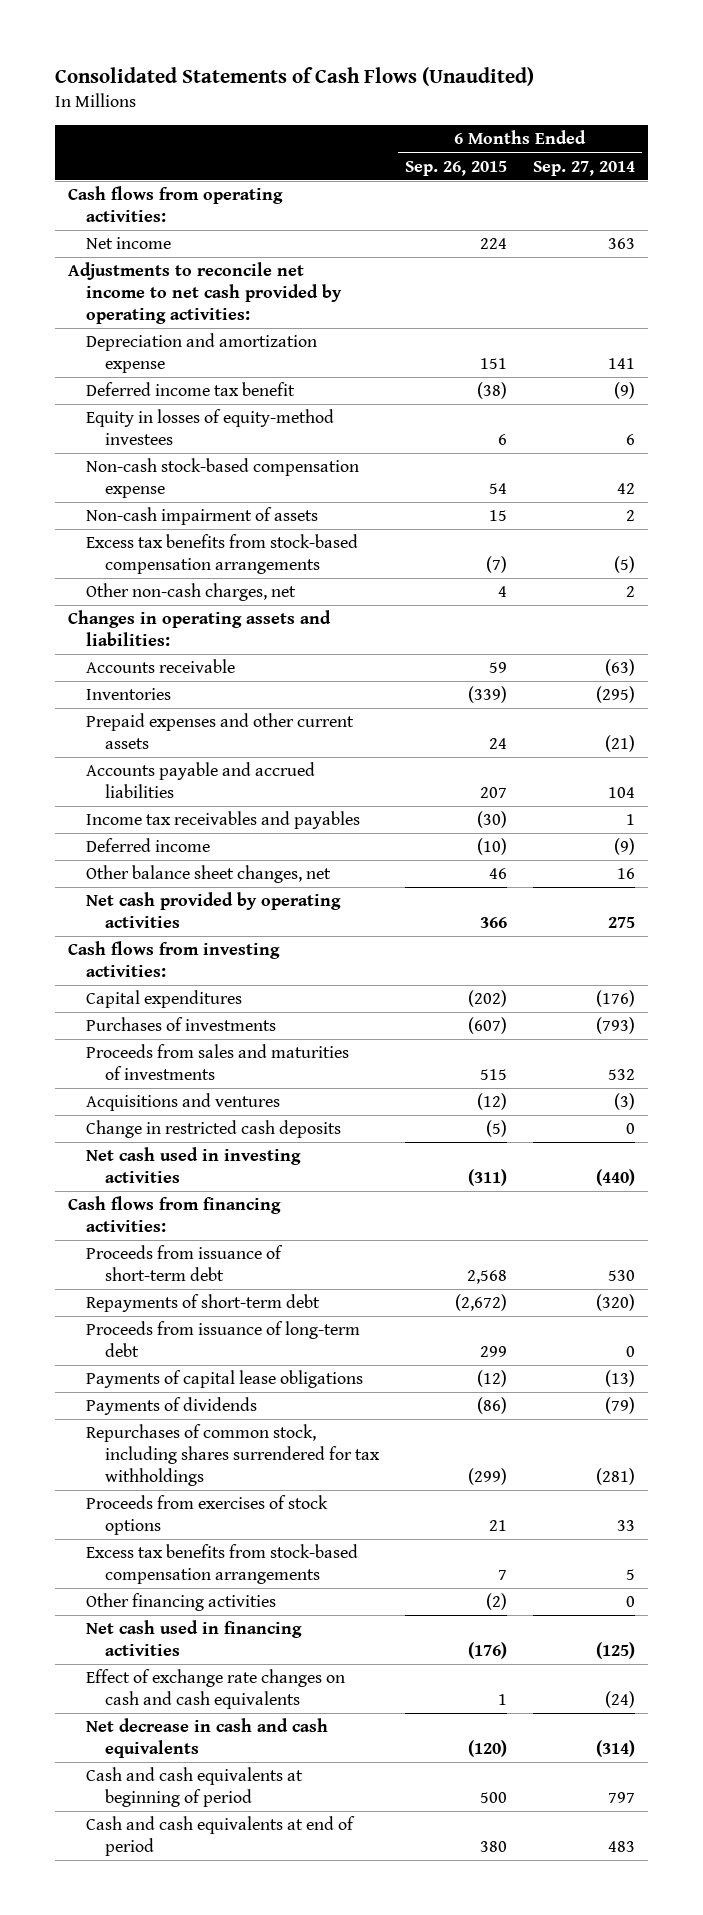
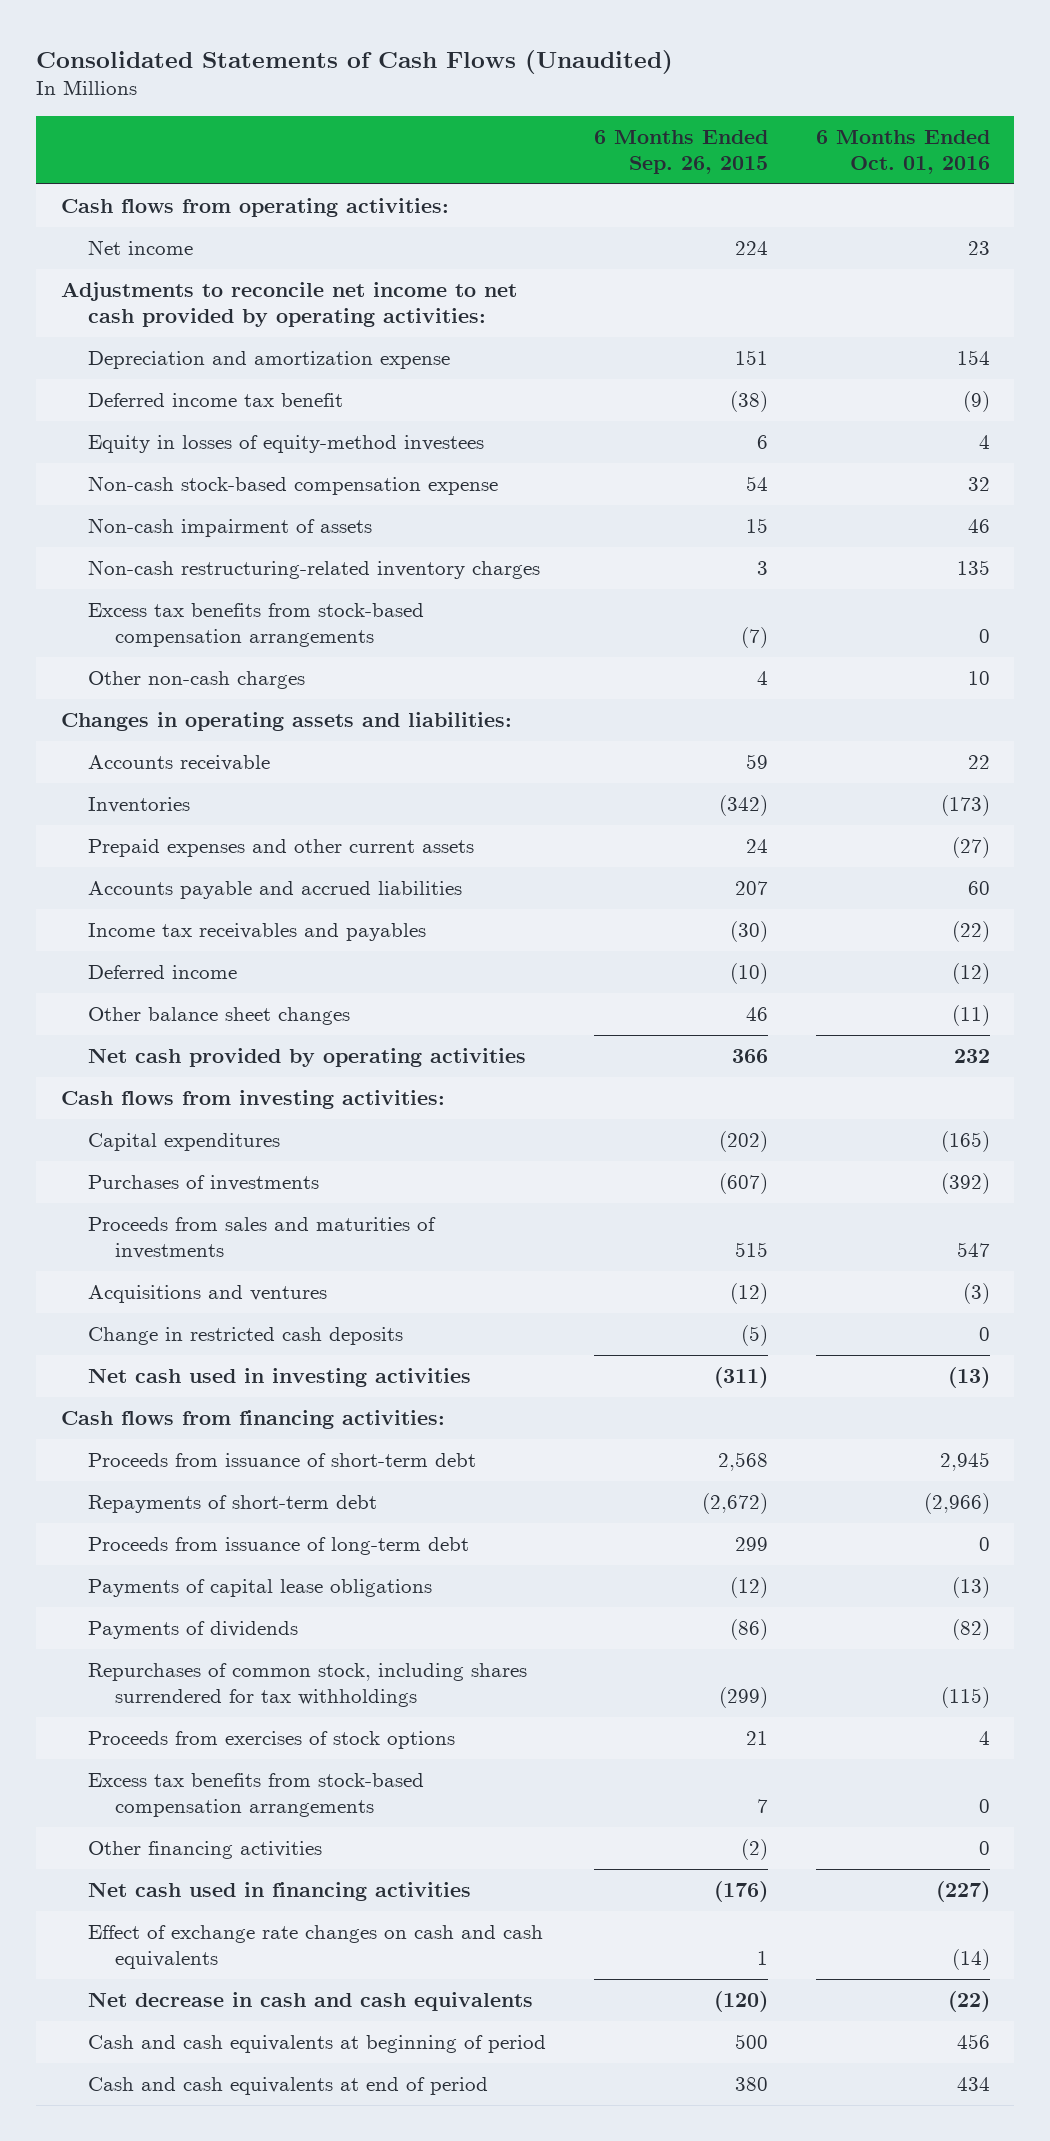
[533,160,636,176] Sep. 27, 2014 -> none
none -> [815,129,990,174] 6 Months Ended Oct. 01, 2016
none -> [87,559,540,579] Non-cash restructuring-related inventory charges
[86,583,297,602] Other non-cash charges, net -> [87,670,305,689] Other non-cash charges
[467,686,507,704] (339) -> [718,794,768,816] (342)
[86,865,332,884] Other balance sheet changes, net -> [87,1006,350,1025] Other balance sheet changes

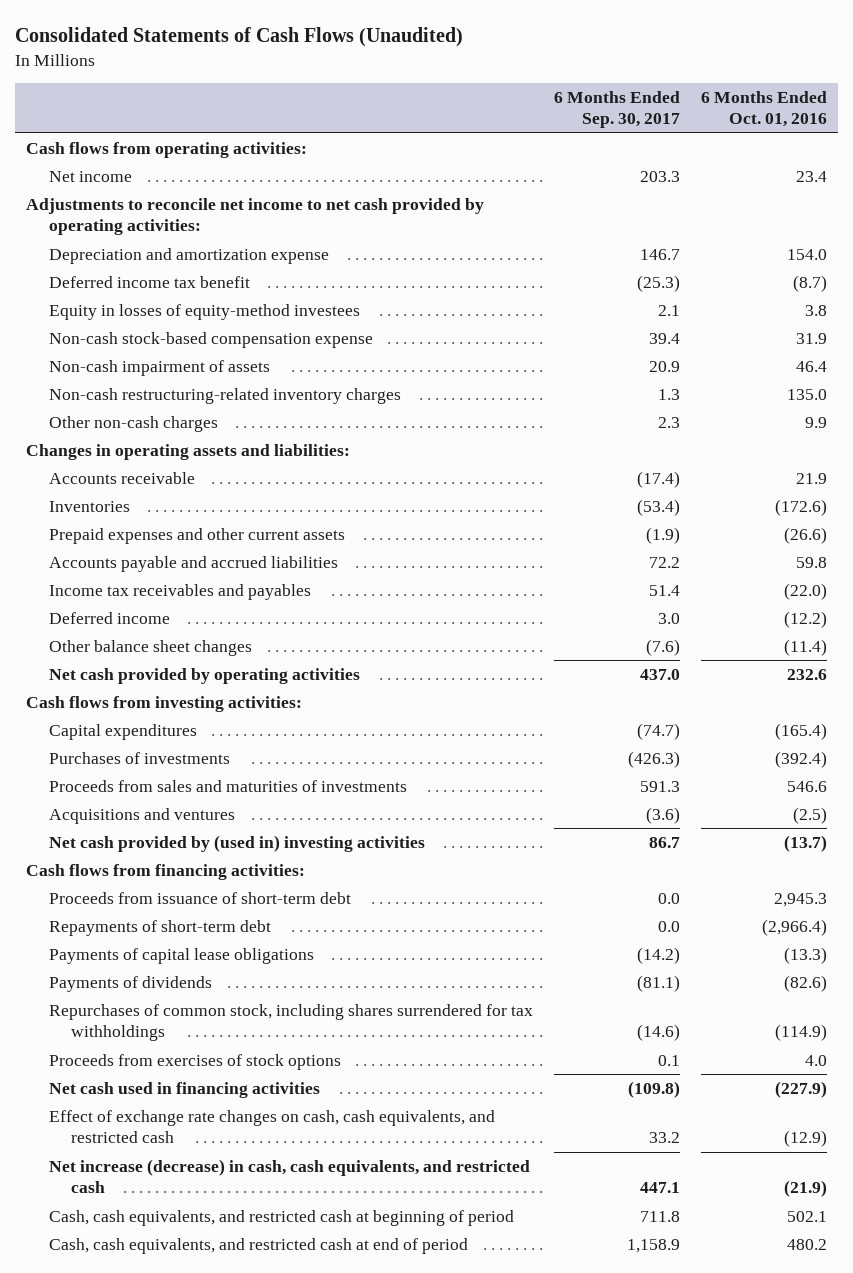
[593,129,768,174] 6 Months Ended Sep. 26, 2015 -> none
none -> [553,90,680,129] 6 Months Ended Sep. 30, 2017
[967,240,990,255] 23 -> [796,170,828,182] 23.4
[87,602,424,647] Excess tax benefits from stock-based compensation arrangements -> none
[956,349,990,365] 154 -> [787,248,828,260] 154.0
[962,390,990,412] (9) -> [793,274,828,292] (8.7)
[978,434,990,449] 4 -> [805,304,828,316] 3.8
[967,476,990,491] 32 -> [796,332,828,344] 31.9
[967,518,990,533] 46 -> [796,360,828,372] 46.4
[956,559,990,575] 135 -> [787,388,828,400] 135.0
[967,670,990,685] 10 -> [805,416,828,428] 9.9
[967,754,990,769] 22 -> [796,472,828,484] 21.9
[940,794,990,816] (173) -> [775,498,828,516] (172.6)
[951,836,990,858] (27) -> [784,526,828,544] (26.6)
[967,880,990,895] 60 -> [796,556,828,568] 59.8
[951,920,990,942] (22) -> [784,582,828,600] (22.0)
[951,962,990,984] (12) -> [784,610,828,628] (12.2)
[951,1004,990,1026] (11) -> [784,638,828,656] (11.4)
[953,1048,990,1063] 232 -> [787,668,828,680] 232.6
[87,1326,403,1345] Change in restricted cash deposits -> none
[940,1130,990,1152] (165) -> [775,722,828,740] (165.4)
[940,1172,990,1194] (392) -> [775,750,828,768] (392.4)
[956,1241,990,1257] 547 -> [787,780,828,792] 546.6
[962,1282,990,1304] (3) -> [793,806,828,824] (2.5)
[87,1367,471,1387] Net cash used in investing activities -> [48,834,425,852] Net cash provided by (used in) investing activities
[947,1366,990,1388] (13) -> [784,834,828,852] (13.7)
[87,1536,469,1555] Proceeds from issuance of long-term debt -> none
[87,1772,424,1817] Excess tax benefits from stock-based compensation arrangements -> none
[87,1840,322,1859] Other financing activities -> none
[939,1451,990,1471] 2,945 -> [774,892,828,907] 2,945.3
[923,1492,990,1514] (2,966) -> [762,918,828,936] (2,966.4)
[951,1576,990,1598] (13) -> [784,946,828,964] (13.3)
[951,1618,990,1640] (82) -> [784,974,828,992] (82.6)
[940,1686,990,1708] (115) -> [775,1024,828,1042] (114.9)
[978,1730,990,1745] 4 -> [805,1054,828,1066] 4.0
[935,1880,990,1902] (227) -> [775,1080,828,1098] (227.9)
[87,1924,543,1969] Effect of exchange rate changes on cash and cash equivalents -> [48,1109,495,1144] Effect of exchange rate changes on cash, cash equivalents, and restricted cash
[951,1948,990,1970] (14) -> [784,1130,828,1148] (12.9)
[87,1991,533,2011] Net decrease in cash and cash equivalents -> [48,1158,530,1194] Net increase (decrease) in cash, cash equivalents, and restricted cash
[947,1990,990,2012] (22) -> [784,1180,828,1198] (21.9)
[87,2034,546,2053] Cash and cash equivalents at beginning of period -> [48,1209,514,1226] Cash, cash equivalents, and restricted cash at beginning of period
[956,2033,990,2049] 456 -> [787,1210,828,1222] 502.1
[87,2076,488,2095] Cash and cash equivalents at end of period -> [48,1237,468,1254] Cash, cash equivalents, and restricted cash at end of period
[956,2076,990,2091] 434 -> [787,1238,828,1250] 480.2

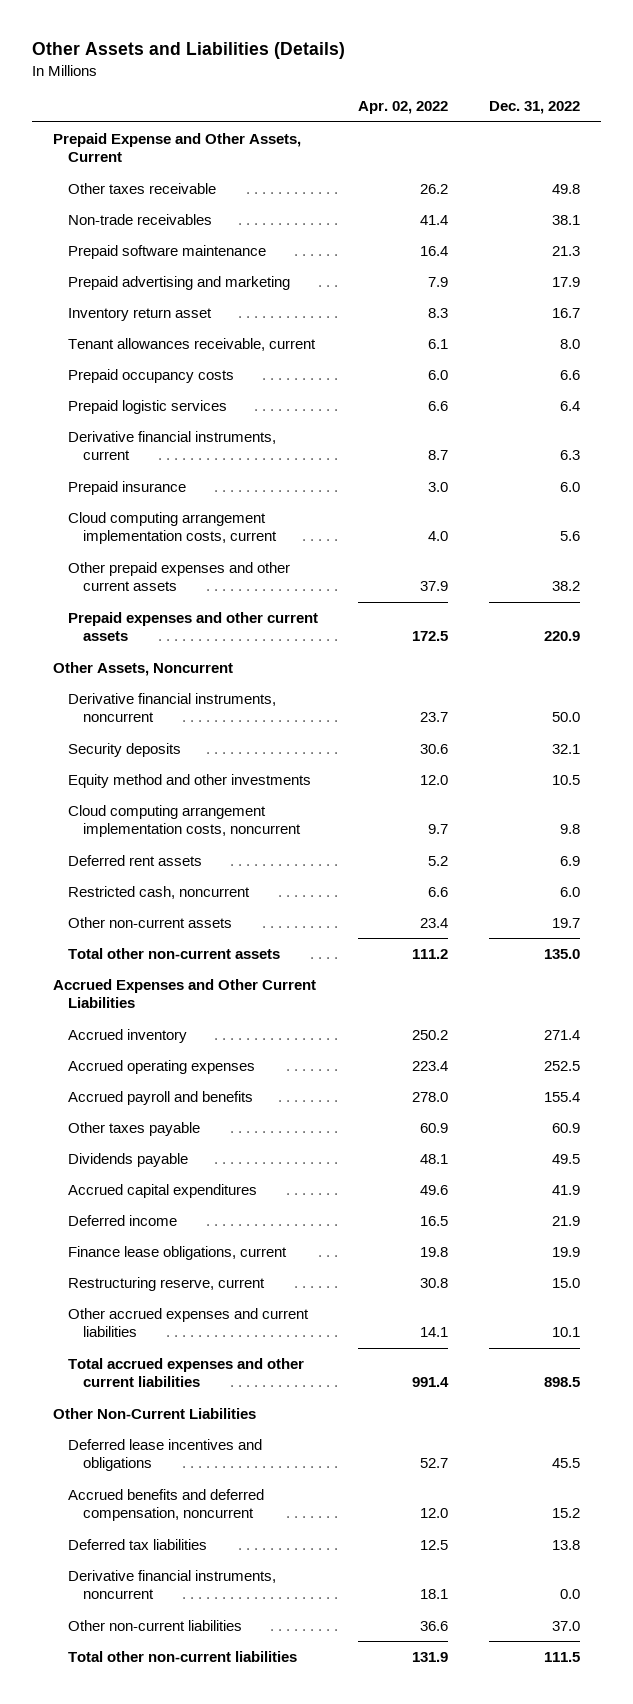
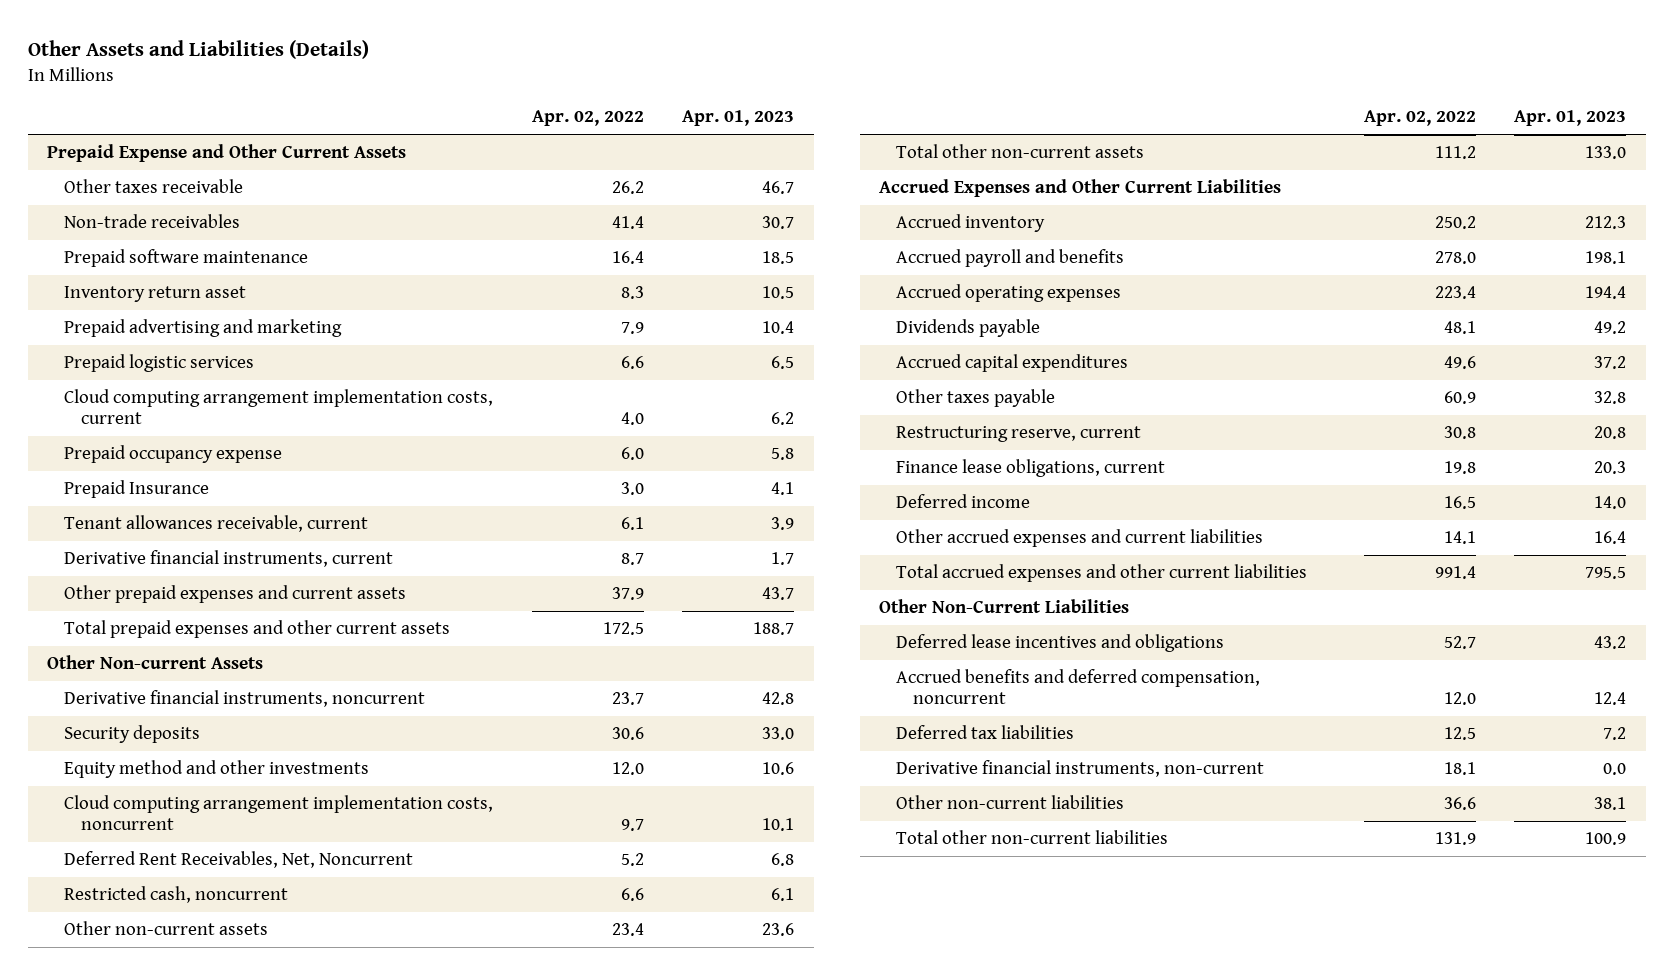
[489,101,581,115] Dec. 31, 2022 -> none
none -> [682,110,795,127] Apr. 01, 2023
[52,132,301,163] Prepaid Expense and Other Assets, Current -> [47,144,407,163] Prepaid Expense and Other Current Assets
[67,368,234,383] Prepaid occupancy costs -> none
[67,275,290,290] Prepaid advertising and marketing -> [63,319,342,338] Prepaid advertising and marketing
[67,480,186,495] Prepaid insurance -> none
none -> [63,445,282,464] Prepaid occupancy expense
none -> [63,480,209,499] Prepaid Insurance
[67,337,316,351] Tenant allowances receivable, current -> [63,515,368,533] Tenant allowances receivable, current
[67,430,276,461] Derivative financial instruments, current -> [63,550,393,568] Derivative financial instruments, current
[67,561,290,592] Other prepaid expenses and other current assets -> [63,585,406,604] Other prepaid expenses and current assets
[67,611,318,642] Prepaid expenses and other current assets -> [63,620,450,639] Total prepaid expenses and other current assets
[52,661,233,676] Other Assets, Noncurrent -> [47,655,264,670] Other Non-current Assets
[67,854,202,866] Deferred rent assets -> [63,851,413,869] Deferred Rent Receivables, Net, Noncurrent
[67,1059,255,1074] Accrued operating expenses -> [895,284,1121,303] Accrued operating expenses
[67,1121,200,1136] Other taxes payable -> [895,389,1055,408] Other taxes payable
[67,1245,287,1260] Finance lease obligations, current -> [895,459,1165,478] Finance lease obligations, current
[67,1214,177,1226] Deferred income -> [895,494,1030,509] Deferred income
[67,1569,276,1600] Derivative financial instruments, noncurrent -> [895,760,1264,778] Derivative financial instruments, non-current

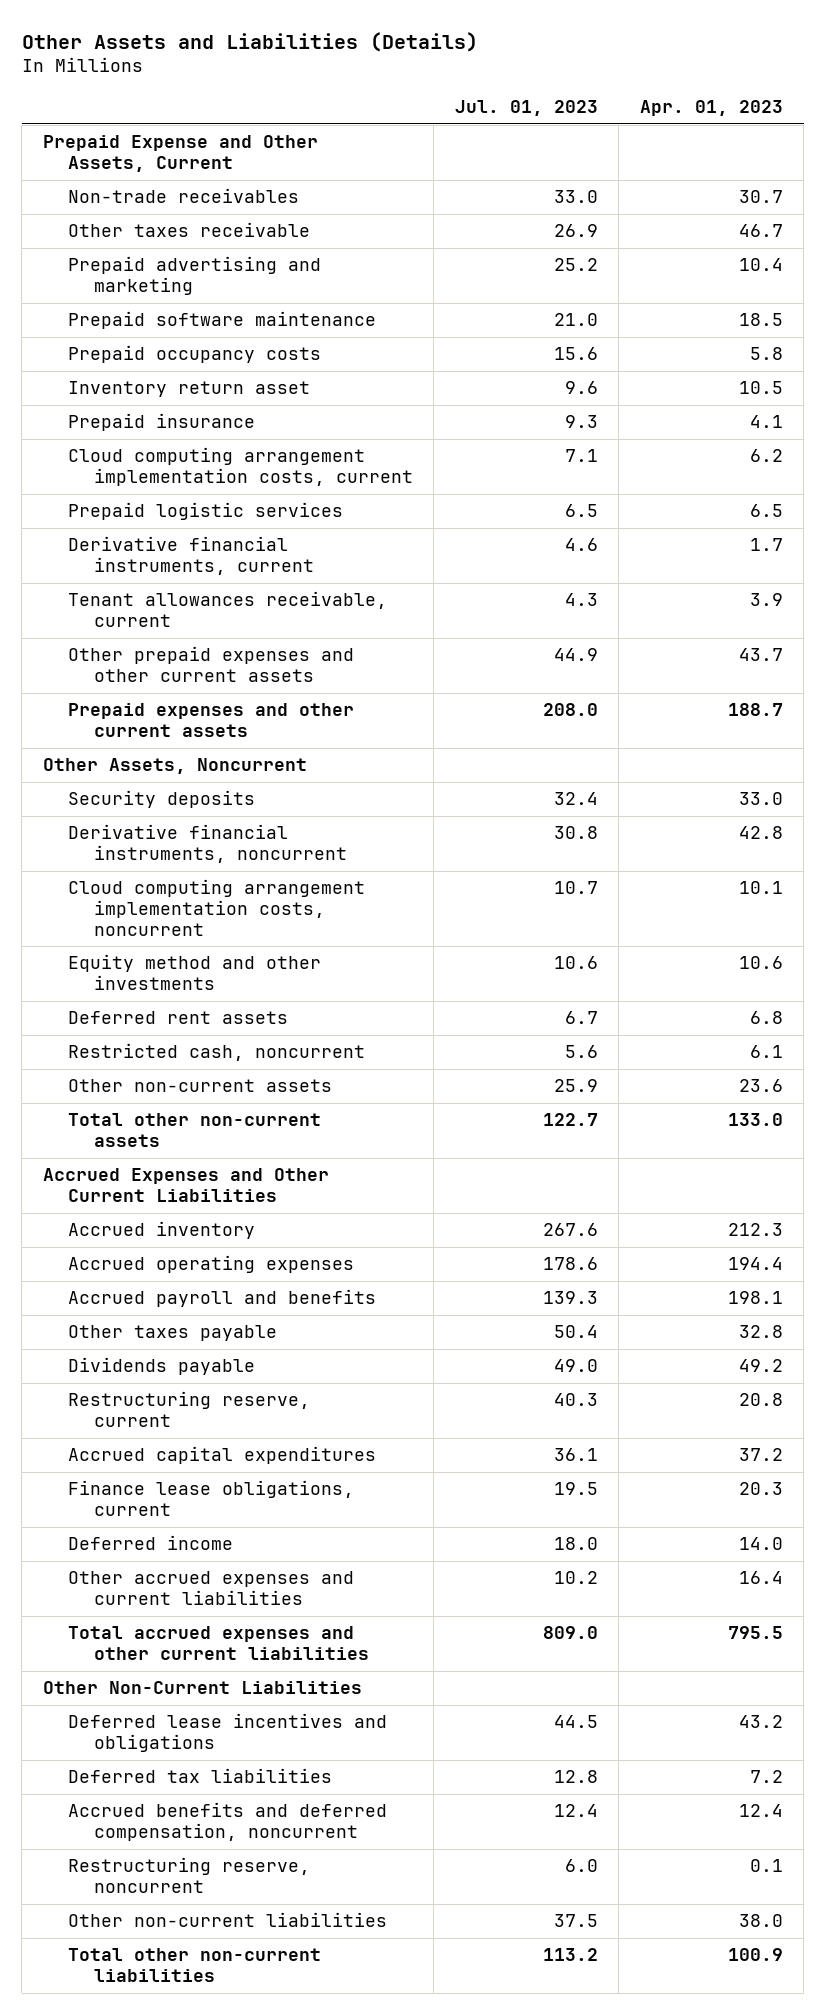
[531,110,644,127] Apr. 02, 2022 -> none
none -> [454,99,598,116] Jul. 01, 2023
[47,144,407,163] Prepaid Expense and Other Current Assets -> [42,135,318,173] Prepaid Expense and Other Assets, Current
[63,179,243,194] Other taxes receivable -> [68,222,311,238] Other taxes receivable
[63,319,342,338] Prepaid advertising and marketing -> [68,256,322,296] Prepaid advertising and marketing
none -> [68,345,322,364] Prepaid occupancy costs
none -> [68,413,256,432] Prepaid insurance
[63,445,282,464] Prepaid occupancy expense -> none
[63,480,209,499] Prepaid Insurance -> none
[63,354,254,373] Prepaid logistic services -> [68,502,344,521] Prepaid logistic services
[63,515,368,533] Tenant allowances receivable, current -> [68,591,388,628] Tenant allowances receivable, current
[63,585,406,604] Other prepaid expenses and current assets -> [68,646,355,683] Other prepaid expenses and other current assets
[63,620,450,639] Total prepaid expenses and other current assets -> [68,703,355,738] Prepaid expenses and other current assets
[47,655,264,670] Other Non-current Assets -> [42,758,307,775] Other Assets, Noncurrent
[63,690,425,708] Derivative financial instruments, noncurrent -> [68,824,347,864] Derivative financial instruments, noncurrent
[63,760,369,779] Equity method and other investments -> [68,954,322,991] Equity method and other investments
[63,851,413,869] Deferred Rent Receivables, Net, Noncurrent -> [68,1011,289,1025] Deferred rent assets
[895,249,1124,268] Accrued payroll and benefits -> [68,1289,377,1308] Accrued payroll and benefits
[895,319,1040,338] Dividends payable -> [68,1357,256,1376] Dividends payable
[895,354,1128,373] Accrued capital expenditures -> [68,1446,377,1465] Accrued capital expenditures
[895,760,1264,778] Derivative financial instruments, non-current -> none
[895,669,1260,705] Accrued benefits and deferred compensation, noncurrent -> [68,1802,388,1842] Accrued benefits and deferred compensation, noncurrent
none -> [68,1857,311,1894] Restructuring reserve, noncurrent
[1594,797,1627,811] 38.1 -> [738,1914,783,1928] 38.0

